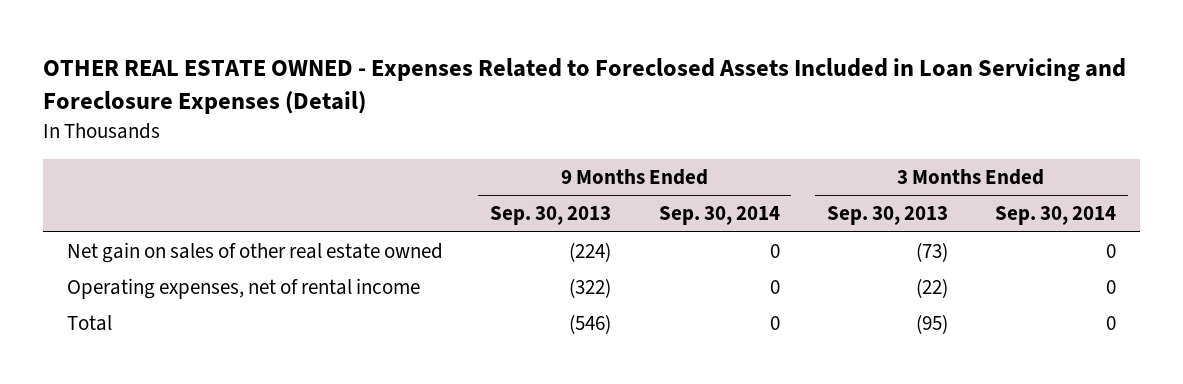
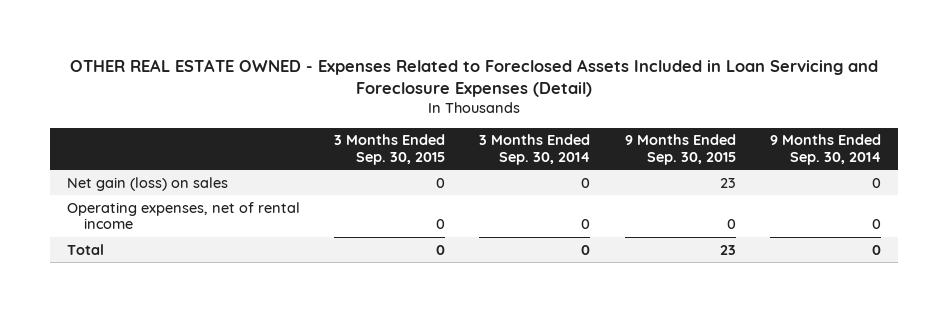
[490,206,612,226] Sep. 30, 2013 -> none
[826,206,948,226] Sep. 30, 2013 -> none
none -> [334,134,446,165] 3 Months Ended Sep. 30, 2015
none -> [624,134,736,165] 9 Months Ended Sep. 30, 2015
[66,242,443,264] Net gain on sales of other real estate owned -> [66,176,228,191] Net gain (loss) on sales

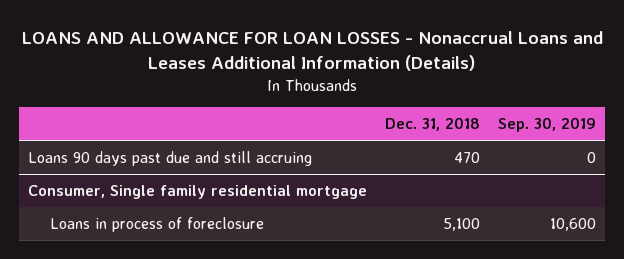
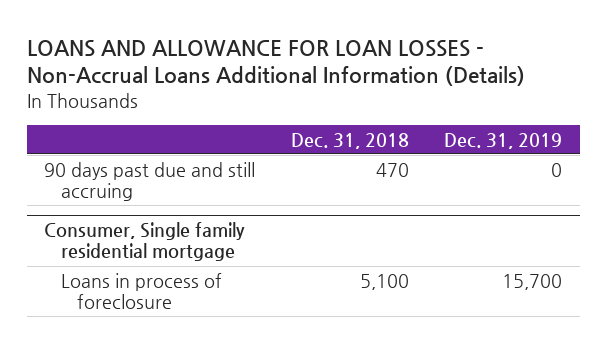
[22,31,604,72] LOANS AND ALLOWANCE FOR LOAN LOSSES - Nonaccrual Loans and Leases Additional Information (Details) -> [26,39,525,87] LOANS AND ALLOWANCE FOR LOAN LOSSES - Non-Accrual Loans Additional Information (Details)
[498,117,597,133] Sep. 30, 2019 -> none
none -> [444,132,563,149] Dec. 31, 2019
[28,151,313,167] Loans 90 days past due and still accruing -> [44,161,256,201] 90 days past due and still accruing

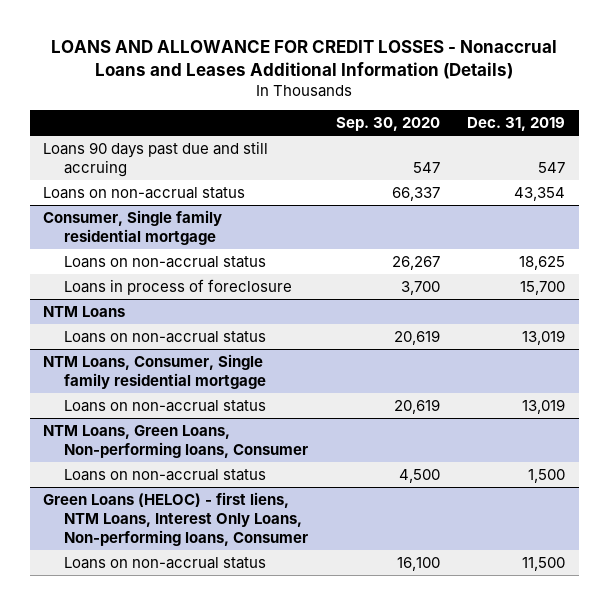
[26,39,525,87] LOANS AND ALLOWANCE FOR LOAN LOSSES - Non-Accrual Loans Additional Information (Details) -> [51,39,558,79] LOANS AND ALLOWANCE FOR CREDIT LOSSES - Nonaccrual Loans and Leases Additional Information (Details)
[290,132,409,149] Dec. 31, 2018 -> none
none -> [335,117,440,132] Sep. 30, 2020
[44,161,256,201] 90 days past due and still accruing -> [43,140,269,177] Loans 90 days past due and still accruing
[551,162,563,177] 0 -> [537,161,565,173] 547
none -> [43,186,246,199] Loans on non-accrual status
none -> [64,255,267,268] Loans on non-accrual status
none -> [43,305,126,317] NTM Loans
none -> [64,330,267,343] Loans on non-accrual status
none -> [43,353,267,389] NTM Loans, Consumer, Single family residential mortgage
none -> [64,399,267,412] Loans on non-accrual status
none -> [43,424,309,458] NTM Loans, Green Loans, Non-performing loans, Consumer
none -> [64,468,267,481] Loans on non-accrual status
none -> [43,491,309,546] Green Loans (HELOC) - first liens, NTM Loans, Interest Only Loans, Non-performing loans, Consumer
none -> [64,556,267,569] Loans on non-accrual status

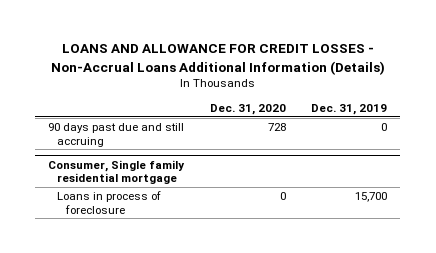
[51,39,558,79] LOANS AND ALLOWANCE FOR CREDIT LOSSES - Nonaccrual Loans and Leases Additional Information (Details) -> [50,44,385,75] LOANS AND ALLOWANCE FOR CREDIT LOSSES - Non-Accrual Loans Additional Information (Details)
[335,117,440,132] Sep. 30, 2020 -> none
none -> [209,104,286,116] Dec. 31, 2020
[43,186,246,199] Loans on non-accrual status -> none
[43,140,269,177] Loans 90 days past due and still accruing -> [48,122,185,147] 90 days past due and still accruing
[537,161,565,173] 547 -> [381,122,388,131] 0
[64,255,267,268] Loans on non-accrual status -> none
[43,305,126,317] NTM Loans -> none
[64,330,267,343] Loans on non-accrual status -> none
[43,353,267,389] NTM Loans, Consumer, Single family residential mortgage -> none
[64,399,267,412] Loans on non-accrual status -> none
[43,424,309,458] NTM Loans, Green Loans, Non-performing loans, Consumer -> none
[64,468,267,481] Loans on non-accrual status -> none
[43,491,309,546] Green Loans (HELOC) - first liens, NTM Loans, Interest Only Loans, Non-performing loans, Consumer -> none
[64,556,267,569] Loans on non-accrual status -> none

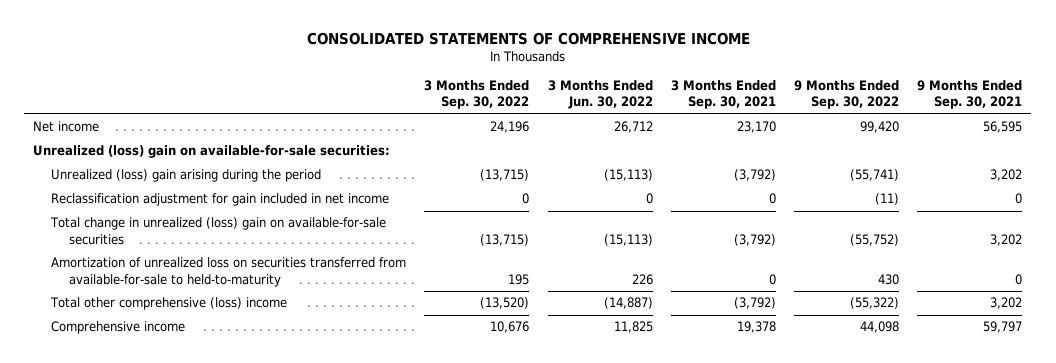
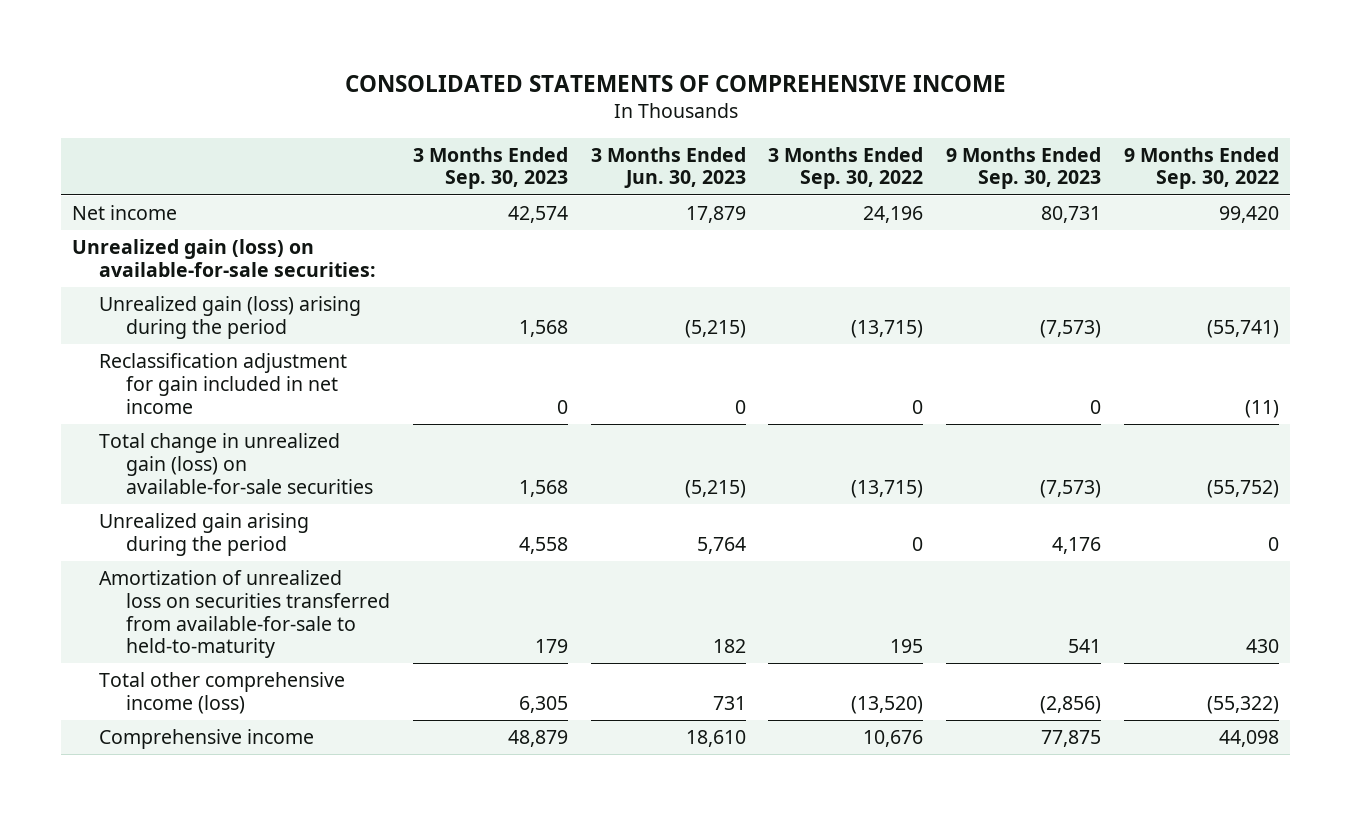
[547,80,653,110] 3 Months Ended Jun. 30, 2022 -> none
[670,80,776,110] 3 Months Ended Sep. 30, 2021 -> none
[917,80,1023,110] 9 Months Ended Sep. 30, 2021 -> none
none -> [413,146,569,190] 3 Months Ended Sep. 30, 2023
none -> [590,146,746,189] 3 Months Ended Jun. 30, 2023
none -> [946,146,1102,190] 9 Months Ended Sep. 30, 2023
[33,145,391,159] Unrealized (loss) gain on available-for-sale securities: -> [72,239,377,277] Unrealized gain (loss) on available-for-sale securities:
[51,169,322,183] Unrealized (loss) gain arising during the period -> [99,296,362,339] Unrealized gain (loss) arising during the period
[50,217,387,245] Total change in unrealized (loss) gain on available-for-sale securities -> [99,433,374,494] Total change in unrealized gain (loss) on available-for-sale securities
none -> [99,513,310,556] Unrealized gain arising during the period
[50,297,288,311] Total other comprehensive (loss) income -> [99,672,346,714] Total other comprehensive income (loss)

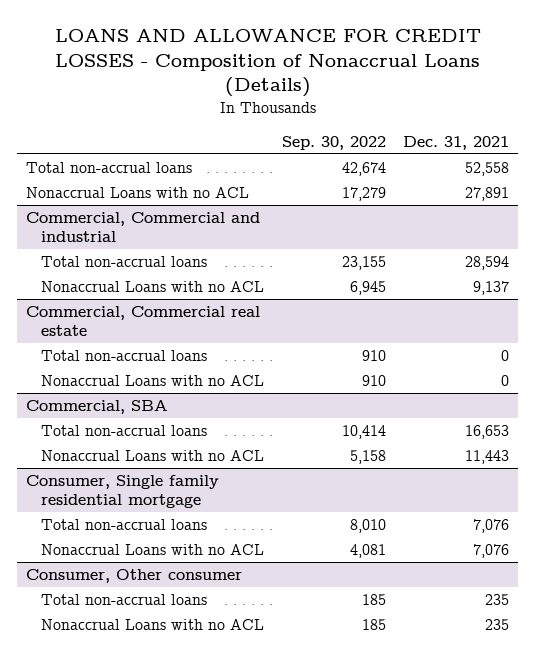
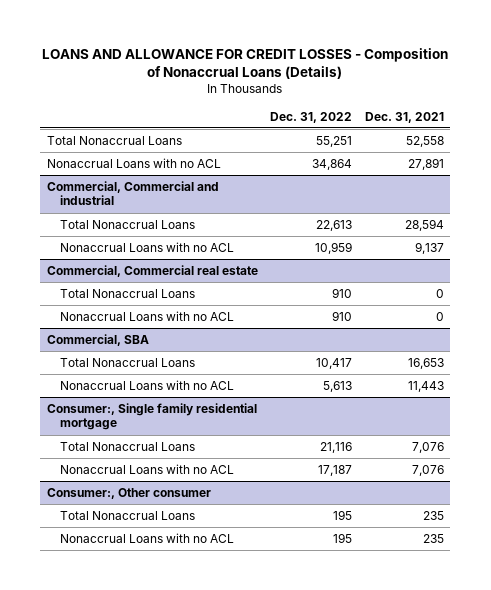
[281,135,386,150] Sep. 30, 2022 -> none
none -> [270,111,353,123] Dec. 31, 2022
[26,162,193,174] Total non-accrual loans -> [46,135,182,145] Total Nonaccrual Loans
[41,256,208,268] Total non-accrual loans -> [60,219,196,229] Total Nonaccrual Loans
[41,350,208,362] Total non-accrual loans -> [60,288,196,298] Total Nonaccrual Loans
[41,425,208,437] Total non-accrual loans -> [60,357,196,367] Total Nonaccrual Loans
[26,475,220,508] Consumer, Single family residential mortgage -> [46,402,257,431] Consumer:, Single family residential mortgage
[41,519,208,531] Total non-accrual loans -> [60,441,196,451] Total Nonaccrual Loans
[26,569,243,584] Consumer, Other consumer -> [46,487,211,499] Consumer:, Other consumer
[41,594,208,606] Total non-accrual loans -> [60,510,196,520] Total Nonaccrual Loans

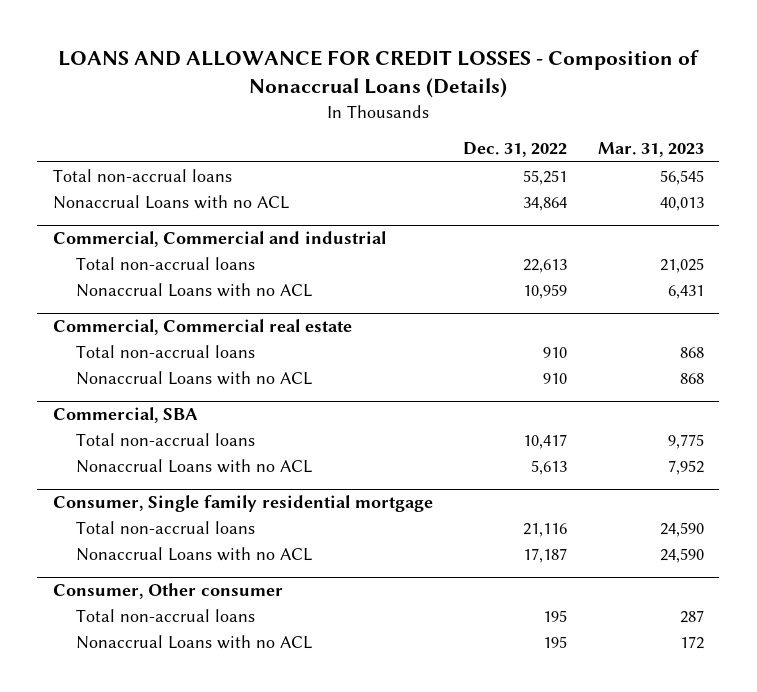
[365,111,445,123] Dec. 31, 2021 -> none
none -> [597,142,704,158] Mar. 31, 2023
[46,135,182,145] Total Nonaccrual Loans -> [52,168,232,182] Total non-accrual loans
[60,219,196,229] Total Nonaccrual Loans -> [76,256,256,270] Total non-accrual loans
[60,288,196,298] Total Nonaccrual Loans -> [76,344,256,358] Total non-accrual loans
[60,357,196,367] Total Nonaccrual Loans -> [76,432,256,446] Total non-accrual loans
[46,402,257,431] Consumer:, Single family residential mortgage -> [52,495,433,513] Consumer, Single family residential mortgage
[60,441,196,451] Total Nonaccrual Loans -> [76,520,256,534] Total non-accrual loans
[46,487,211,499] Consumer:, Other consumer -> [52,583,283,600] Consumer, Other consumer
[60,510,196,520] Total Nonaccrual Loans -> [76,608,256,622] Total non-accrual loans

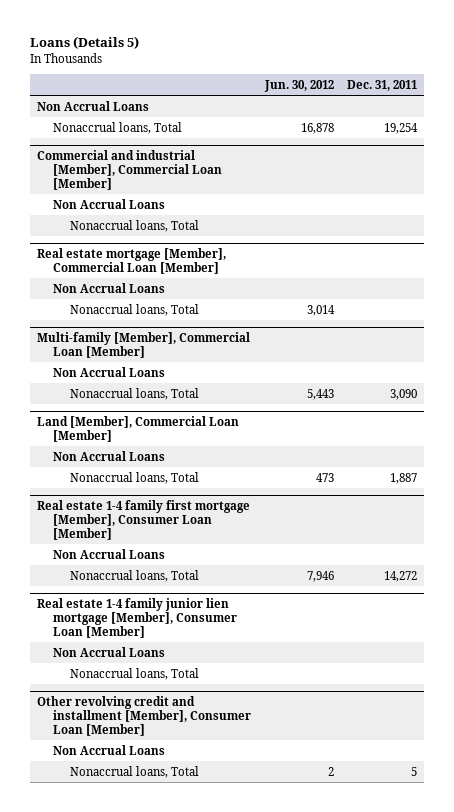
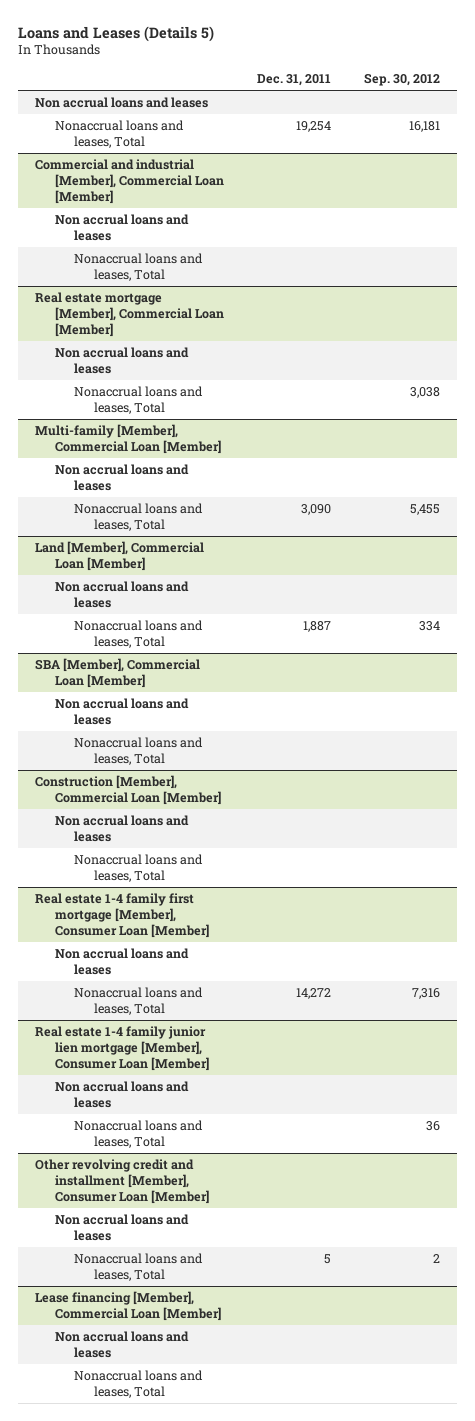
[29,36,139,50] Loans (Details 5) -> [18,25,215,42] Loans and Leases (Details 5)
[263,79,334,92] Jun. 30, 2012 -> none
none -> [364,73,441,87] Sep. 30, 2012
[36,100,149,111] Non Accrual Loans -> [34,97,208,109] Non accrual loans and leases
[53,121,183,134] Nonaccrual loans, Total -> [54,120,184,149] Nonaccrual loans and leases, Total
[53,198,166,209] Non Accrual Loans -> [54,214,189,242] Non accrual loans and leases
[70,219,200,232] Nonaccrual loans, Total -> [74,253,204,282] Nonaccrual loans and leases, Total
[53,282,166,293] Non Accrual Loans -> [54,347,189,375] Non accrual loans and leases
[70,303,200,316] Nonaccrual loans, Total -> [74,386,204,415] Nonaccrual loans and leases, Total
[53,366,166,377] Non Accrual Loans -> [54,464,189,492] Non accrual loans and leases
[70,387,200,400] Nonaccrual loans, Total -> [74,503,204,532] Nonaccrual loans and leases, Total
[53,450,166,461] Non Accrual Loans -> [54,581,189,609] Non accrual loans and leases
[70,471,200,484] Nonaccrual loans, Total -> [74,620,204,649] Nonaccrual loans and leases, Total
none -> [34,658,200,689] SBA [Member], Commercial Loan [Member]
none -> [54,698,189,726] Non accrual loans and leases
none -> [74,737,204,766] Nonaccrual loans and leases, Total
none -> [34,775,221,806] Construction [Member], Commercial Loan [Member]
none -> [54,815,189,843] Non accrual loans and leases
none -> [74,854,204,883] Nonaccrual loans and leases, Total
[53,548,166,559] Non Accrual Loans -> [54,948,189,976] Non accrual loans and leases
[70,569,200,582] Nonaccrual loans, Total -> [74,987,204,1016] Nonaccrual loans and leases, Total
[53,646,166,657] Non Accrual Loans -> [54,1081,189,1109] Non accrual loans and leases
[70,667,200,680] Nonaccrual loans, Total -> [74,1120,204,1149] Nonaccrual loans and leases, Total
[53,744,166,755] Non Accrual Loans -> [54,1214,189,1242] Non accrual loans and leases
[70,765,200,778] Nonaccrual loans, Total -> [74,1253,204,1282] Nonaccrual loans and leases, Total
none -> [34,1291,221,1322] Lease financing [Member], Commercial Loan [Member]
none -> [54,1331,189,1359] Non accrual loans and leases
none -> [74,1370,204,1399] Nonaccrual loans and leases, Total

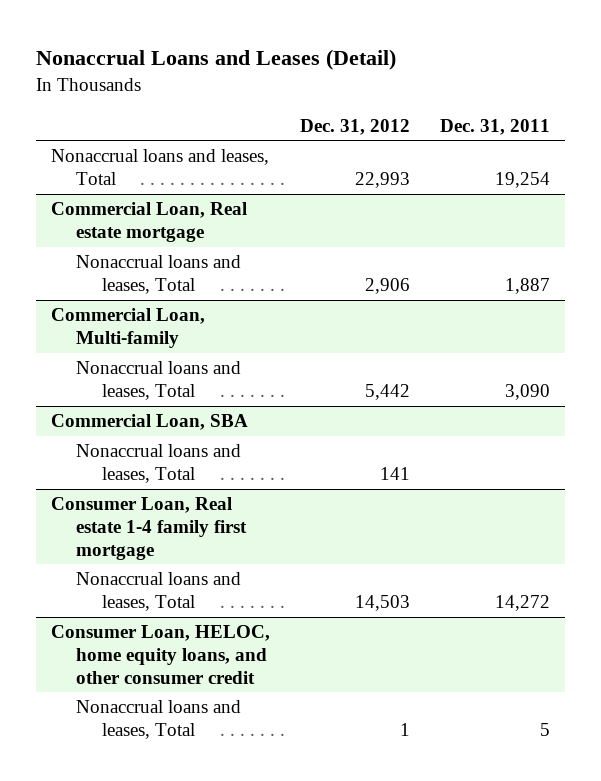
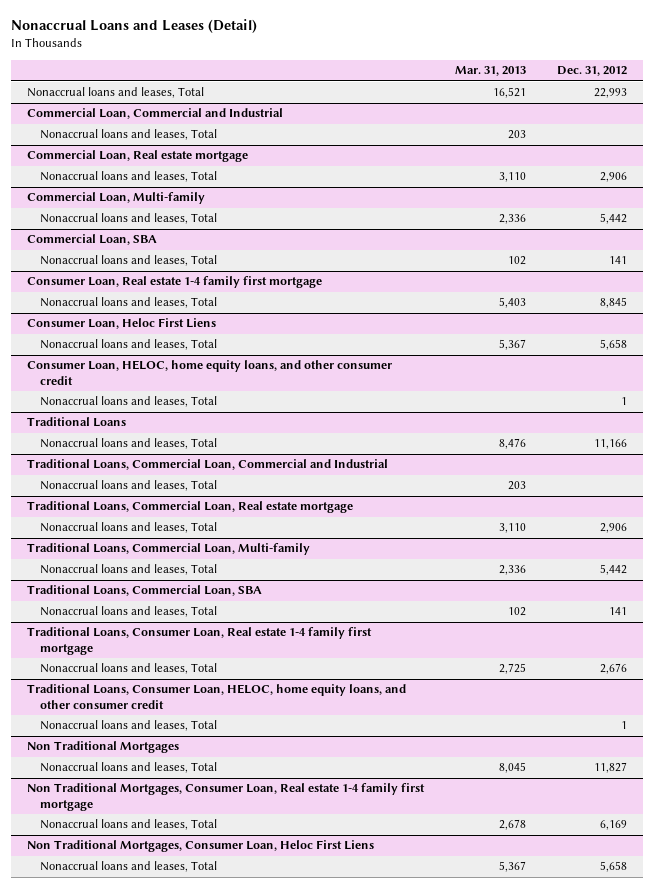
[440,118,551,135] Dec. 31, 2011 -> none
none -> [455,66,527,77] Mar. 31, 2013
none -> [26,108,283,120] Commercial Loan, Commercial and Industrial
none -> [39,129,217,141] Nonaccrual loans and leases, Total
[354,594,410,611] 14,503 -> [600,297,628,309] 8,845
none -> [26,318,216,330] Consumer Loan, Heloc First Liens
none -> [39,339,217,351] Nonaccrual loans and leases, Total
none -> [26,417,126,428] Traditional Loans
none -> [39,438,217,450] Nonaccrual loans and leases, Total
none -> [26,459,388,471] Traditional Loans, Commercial Loan, Commercial and Industrial
none -> [39,480,217,492] Nonaccrual loans and leases, Total
none -> [26,501,353,514] Traditional Loans, Commercial Loan, Real estate mortgage
none -> [39,522,217,534] Nonaccrual loans and leases, Total
none -> [26,543,310,556] Traditional Loans, Commercial Loan, Multi-family
none -> [39,564,217,576] Nonaccrual loans and leases, Total
none -> [26,585,262,597] Traditional Loans, Commercial Loan, SBA
none -> [39,606,217,618] Nonaccrual loans and leases, Total
none -> [26,627,372,655] Traditional Loans, Consumer Loan, Real estate 1-4 family first mortgage
none -> [39,663,217,675] Nonaccrual loans and leases, Total
none -> [26,684,406,709] Traditional Loans, Consumer Loan, HELOC, home equity loans, and other consumer credit
none -> [39,720,217,732] Nonaccrual loans and leases, Total
none -> [26,741,179,754] Non Traditional Mortgages
none -> [39,762,217,774] Nonaccrual loans and leases, Total
none -> [26,783,425,811] Non Traditional Mortgages, Consumer Loan, Real estate 1-4 family first mortgage
none -> [39,819,217,831] Nonaccrual loans and leases, Total
none -> [26,840,374,853] Non Traditional Mortgages, Consumer Loan, Heloc First Liens
none -> [39,861,217,873] Nonaccrual loans and leases, Total

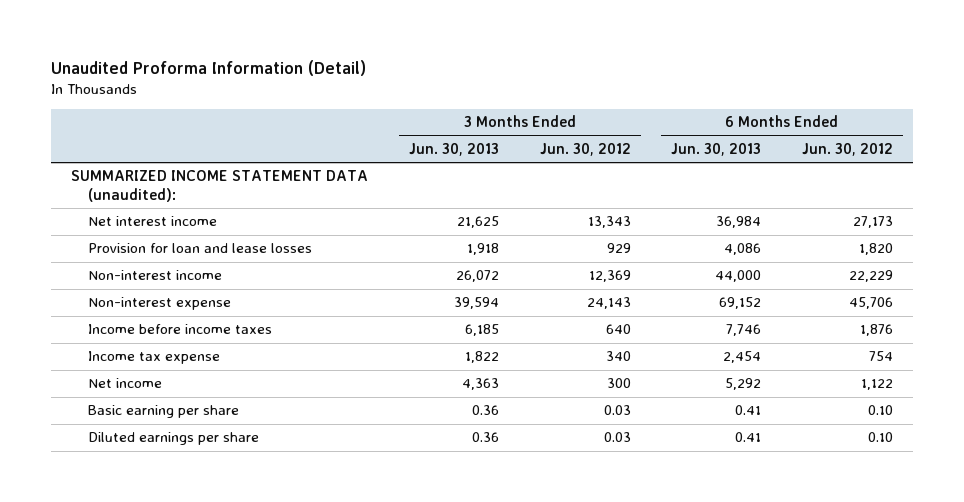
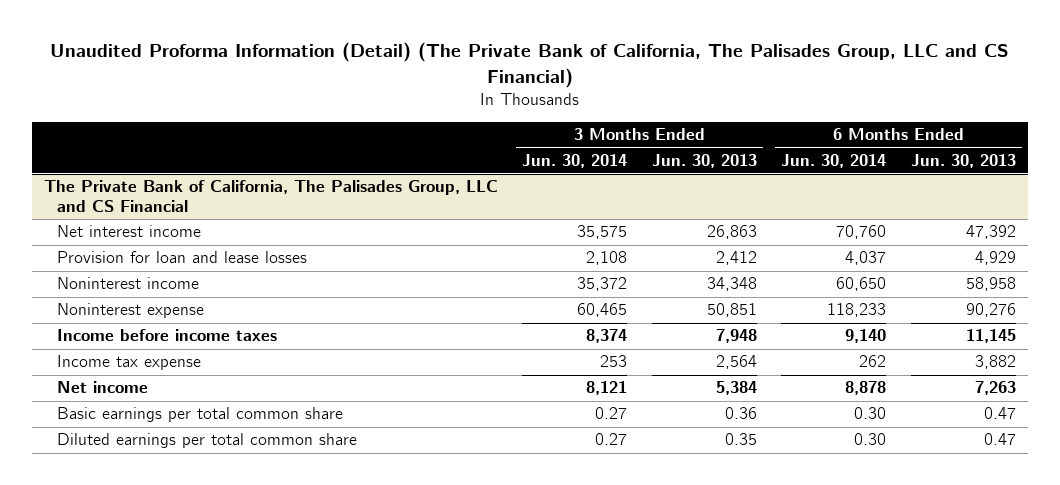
[51,60,367,77] Unaudited Proforma Information (Detail) -> [49,42,1009,89] Unaudited Proforma Information (Detail) (The Private Bank of California, The Palisades Group, LLC and CS Financial)
[539,142,631,156] Jun. 30, 2012 -> none
[801,142,893,156] Jun. 30, 2012 -> none
none -> [522,153,628,168] Jun. 30, 2014
none -> [781,153,887,168] Jun. 30, 2014
[71,170,369,202] SUMMARIZED INCOME STATEMENT DATA (unaudited): -> none
none -> [43,180,498,212] The Private Bank of California, The Palisades Group, LLC and CS Financial
[457,216,500,229] 21,625 -> [706,225,757,240] 26,863
[716,216,762,229] 36,984 -> [965,225,1016,240] 47,392
[467,243,500,256] 1,918 -> [715,251,757,266] 2,412
[724,243,762,256] 4,086 -> [974,251,1016,266] 4,929
[88,270,223,281] Non-interest income -> [56,277,199,290] Noninterest income
[456,270,500,283] 26,072 -> [706,277,757,292] 34,348
[715,270,762,283] 44,000 -> [965,277,1016,292] 58,958
[88,297,232,311] Non-interest expense -> [56,303,204,319] Noninterest expense
[454,297,500,310] 39,594 -> [706,303,757,318] 50,851
[719,297,762,310] 69,152 -> [965,303,1016,318] 90,276
[465,324,500,337] 6,185 -> [715,329,757,344] 7,948
[726,324,762,337] 7,746 -> [965,329,1016,344] 11,145
[465,351,500,364] 1,822 -> [715,355,757,370] 2,564
[723,351,762,364] 2,454 -> [974,355,1016,370] 3,882
[462,378,500,391] 4,363 -> [715,381,757,396] 5,384
[725,378,762,391] 5,292 -> [974,381,1016,396] 7,263
[88,405,240,419] Basic earning per share -> [56,407,343,423] Basic earnings per total common share
[735,405,762,416] 0.41 -> [983,407,1016,420] 0.47
[88,432,260,446] Diluted earnings per share -> [56,433,357,449] Diluted earnings per total common share
[472,432,500,443] 0.36 -> [724,433,757,446] 0.35
[735,432,762,443] 0.41 -> [983,433,1016,446] 0.47

